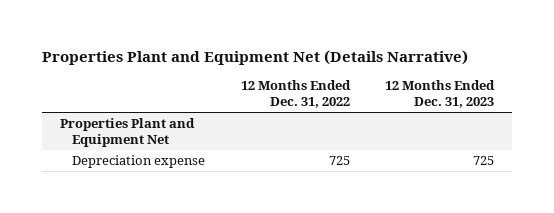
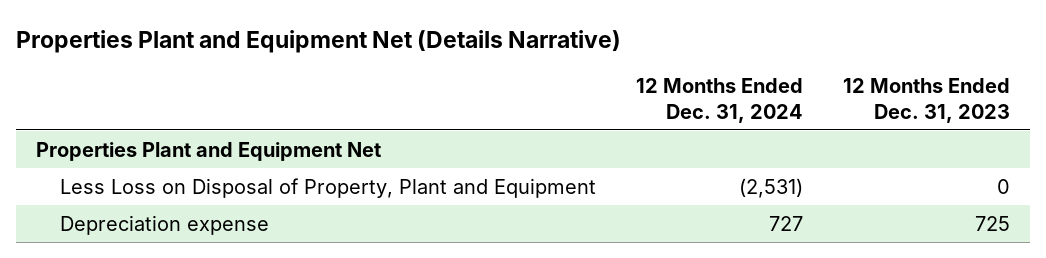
[240,80,351,109] 12 Months Ended Dec. 31, 2022 -> none
none -> [635,78,803,123] 12 Months Ended Dec. 31, 2024
none -> [59,177,596,198] Less Loss on Disposal of Property, Plant and Equipment

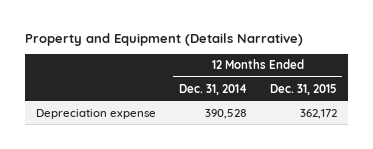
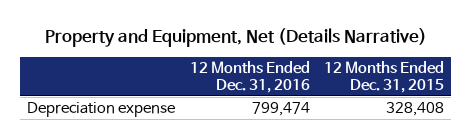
[24,32,303,46] Property and Equipment (Details Narrative) -> [44,28,427,48] Property and Equipment, Net (Details Narrative)
[178,83,247,95] Dec. 31, 2014 -> none
none -> [189,60,310,94] 12 Months Ended Dec. 31, 2016
[299,108,337,119] 362,172 -> [386,102,445,117] 328,408

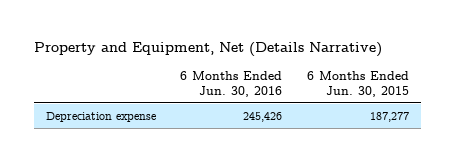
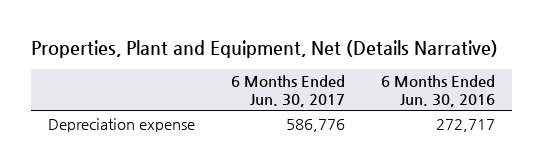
[33,42,382,58] Property and Equipment, Net (Details Narrative) -> [30,40,498,59] Properties, Plant and Equipment, Net (Details Narrative)
[306,70,409,98] 6 Months Ended Jun. 30, 2015 -> none
none -> [231,75,346,108] 6 Months Ended Jun. 30, 2017
[243,111,283,122] 245,426 -> [435,119,495,133] 272,717

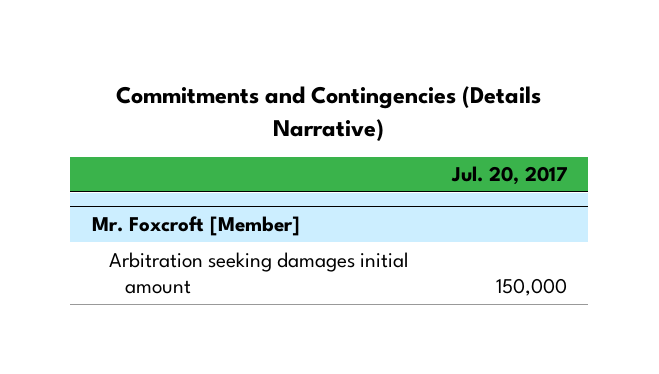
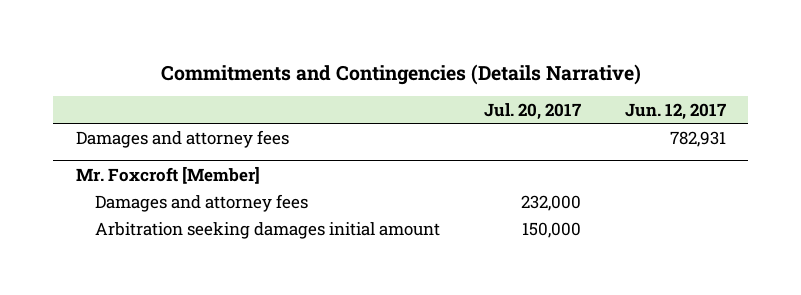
none -> [624,102,726,120] Jun. 12, 2017
none -> [75,129,289,148] Damages and attorney fees
none -> [94,193,308,212] Damages and attorney fees

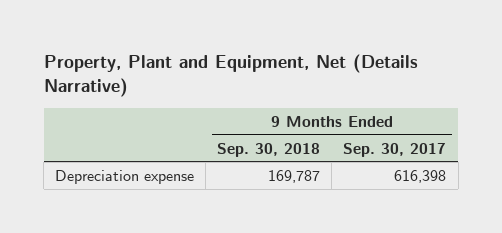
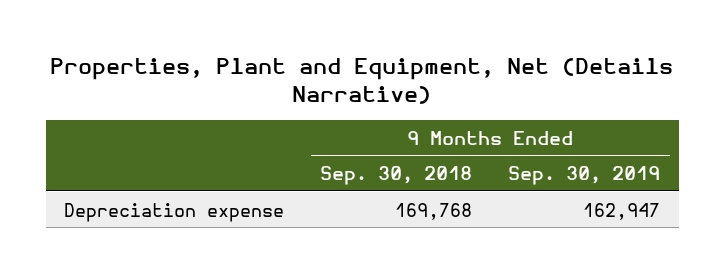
[43,53,418,98] Property, Plant and Equipment, Net (Details Narrative) -> [50,57,674,105] Properties, Plant and Equipment, Net (Details Narrative)
[343,142,447,157] Sep. 30, 2017 -> none
none -> [508,166,661,186] Sep. 30, 2019
[268,169,321,183] 169,787 -> [395,202,473,220] 169,768

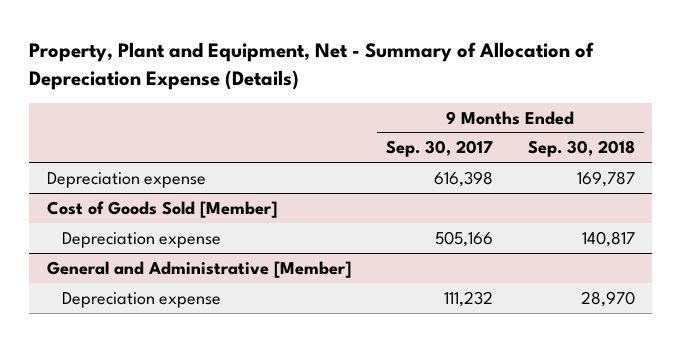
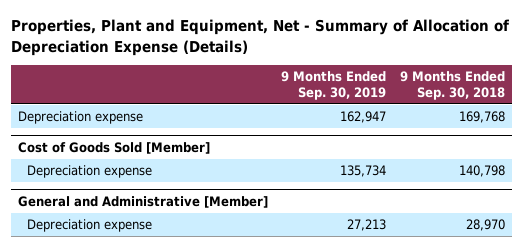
[29,42,595,90] Property, Plant and Equipment, Net - Summary of Allocation of Depreciation Expense (Details) -> [10,19,509,56] Properties, Plant and Equipment, Net - Summary of Allocation of Depreciation Expense (Details)
[385,140,493,158] Sep. 30, 2017 -> none
none -> [281,71,387,100] 9 Months Ended Sep. 30, 2019
[576,170,635,187] 169,787 -> [459,111,506,124] 169,768
[581,230,635,247] 140,817 -> [459,165,506,178] 140,798

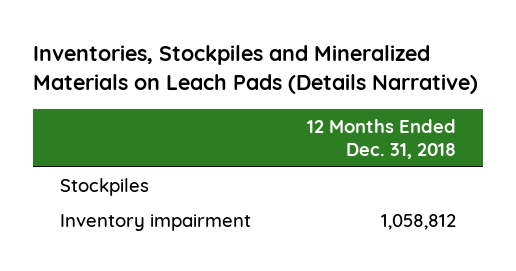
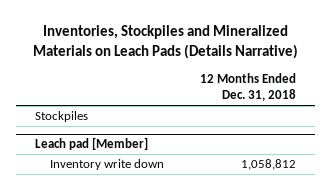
none -> [34,137,148,151] Leach pad [Member]
[60,213,252,231] Inventory impairment -> [49,159,164,171] Inventory write down

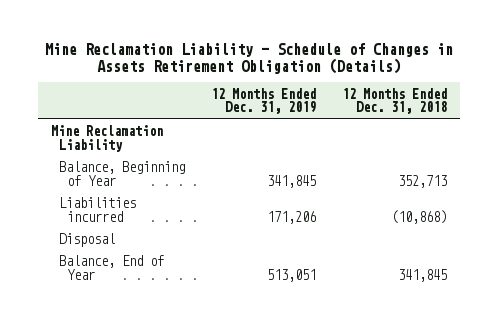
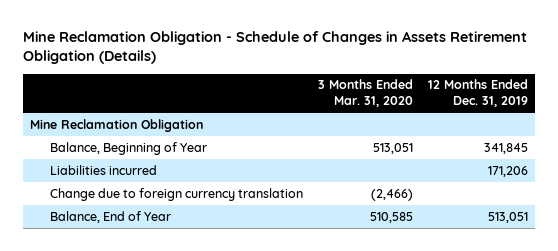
[44,42,453,74] Mine Reclamation Liability - Schedule of Changes in Assets Retirement Obligation (Details) -> [22,31,527,65] Mine Reclamation Obligation - Schedule of Changes in Assets Retirement Obligation (Details)
[342,87,448,115] 12 Months Ended Dec. 31, 2018 -> none
none -> [317,79,413,108] 3 Months Ended Mar. 31, 2020
[50,125,163,152] Mine Reclamation Liability -> [30,118,204,132] Mine Reclamation Obligation
[58,233,115,248] Disposal -> none
none -> [49,187,303,201] Change due to foreign currency translation

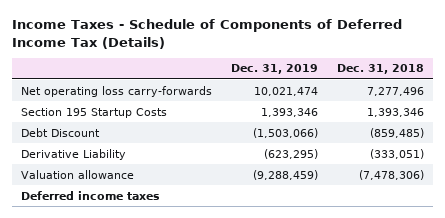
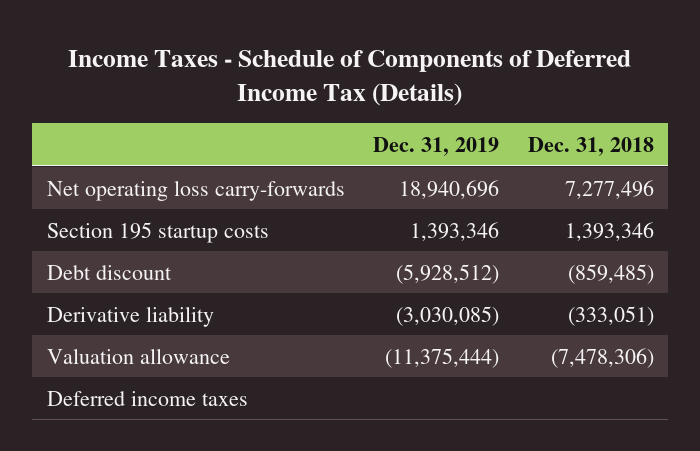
[254,86,319,96] 10,021,474 -> [399,179,500,199] 18,940,696
[21,107,168,118] Section 195 Startup Costs -> [46,221,269,243] Section 195 startup costs
[21,127,101,137] Debt Discount -> [46,264,172,280] Debt discount
[253,127,319,138] (1,503,066) -> [396,263,500,284] (5,928,512)
[21,148,127,160] Derivative Liability -> [46,305,214,327] Derivative liability
[264,148,319,159] (623,295) -> [396,305,500,326] (3,030,085)
[253,169,319,180] (9,288,459) -> [385,347,500,368] (11,375,444)

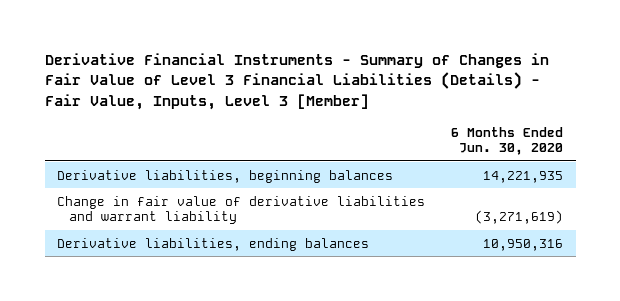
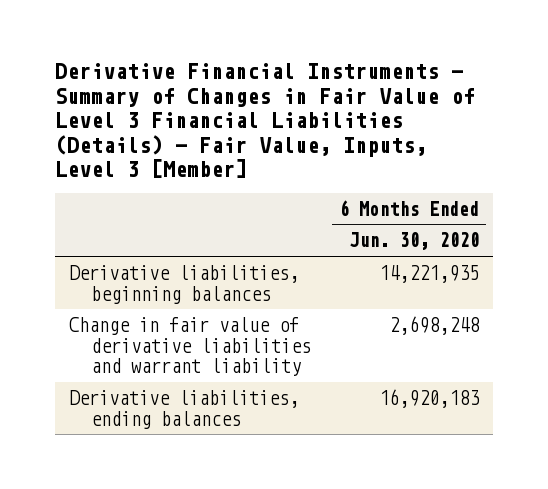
[474,210,563,225] (3,271,619) -> [389,316,481,336] 2,698,248
[482,238,563,251] 10,950,316 -> [379,389,481,409] 16,920,183

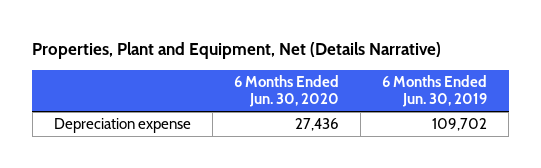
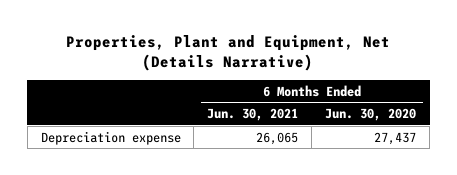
[382,75,488,108] 6 Months Ended Jun. 30, 2019 -> none
none -> [207,108,299,122] Jun. 30, 2021
[294,118,339,132] 27,436 -> [374,131,417,145] 27,437

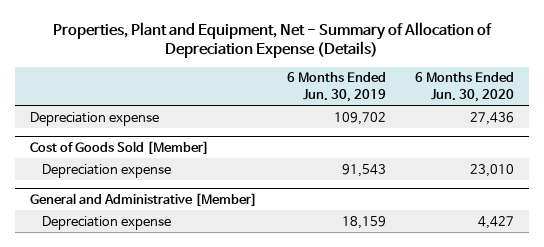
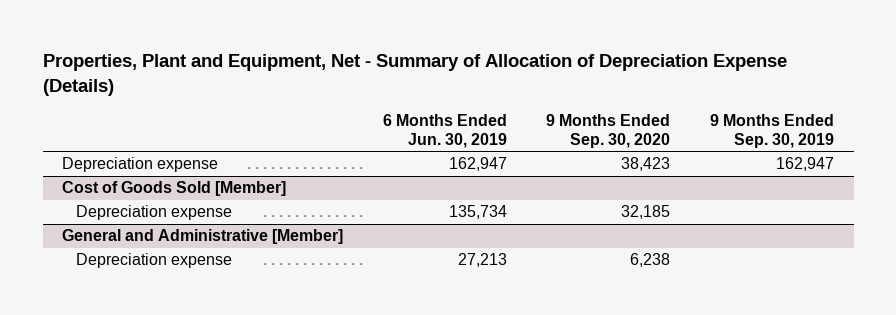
[415,72,515,102] 6 Months Ended Jun. 30, 2020 -> none
none -> [546,113,671,148] 9 Months Ended Sep. 30, 2020
none -> [709,113,834,148] 9 Months Ended Sep. 30, 2019
[333,111,386,125] 109,702 -> [448,157,507,172] 162,947
[341,163,386,177] 91,543 -> [448,205,507,220] 135,734
[341,215,386,229] 18,159 -> [457,253,507,268] 27,213

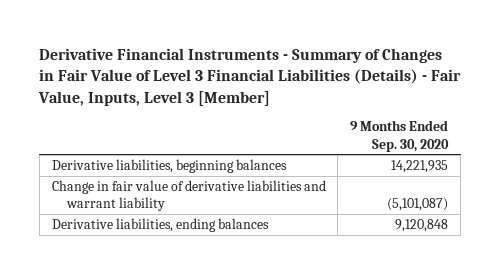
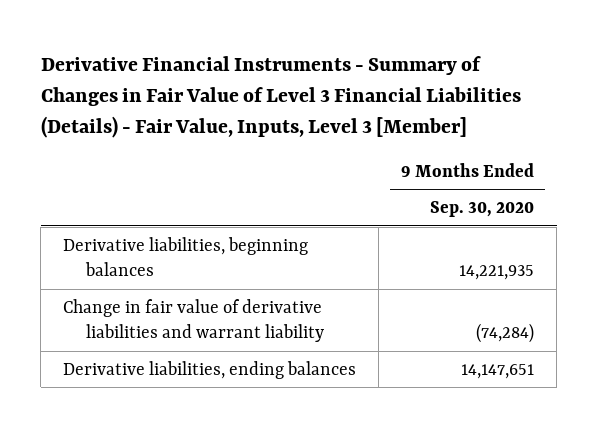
[387,198,449,212] (5,101,087) -> [476,323,535,344] (74,284)
[395,219,449,233] 9,120,848 -> [461,363,535,379] 14,147,651

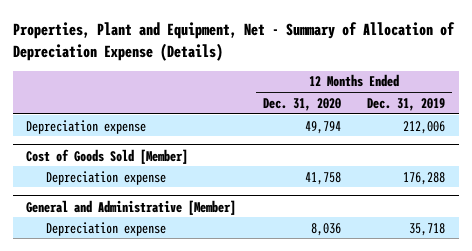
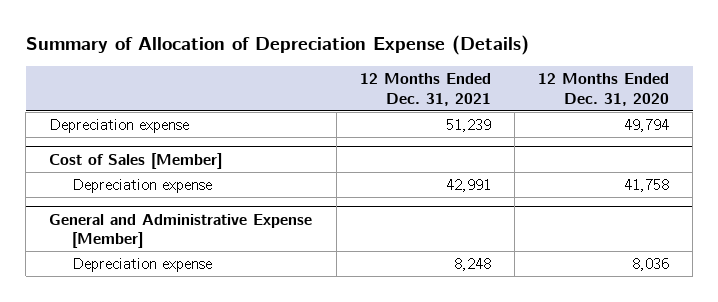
[12,21,455,61] Properties, Plant and Equipment, Net - Summary of Allocation of Depreciation Expense (Details) -> [25,35,529,56] Summary of Allocation of Depreciation Expense (Details)
[367,97,446,111] Dec. 31, 2019 -> none
none -> [359,73,491,106] 12 Months Ended Dec. 31, 2021
[26,148,189,164] Cost of Goods Sold [Member] -> [49,152,223,169] Cost of Sales [Member]
[26,199,237,215] General and Administrative [Member] -> [49,213,313,249] General and Administrative Expense [Member]

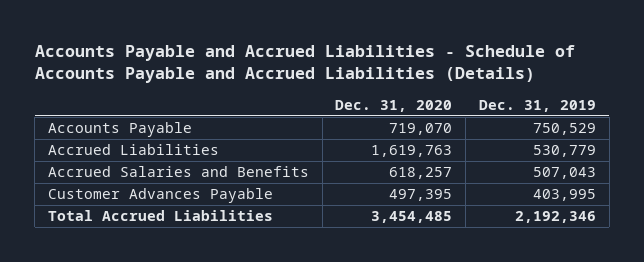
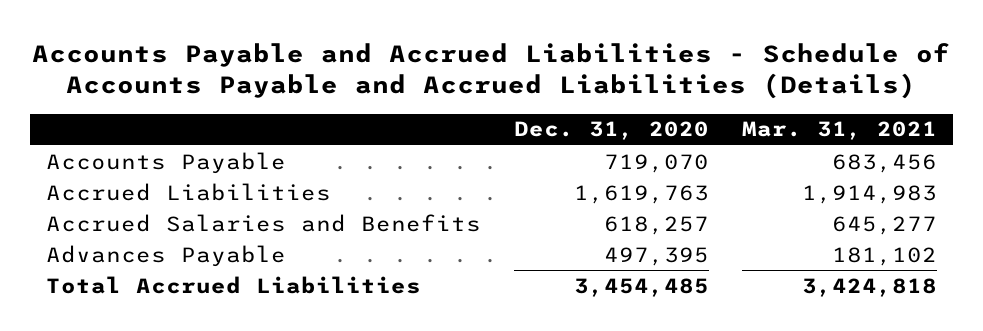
[478,99,596,112] Dec. 31, 2019 -> none
none -> [741,121,937,141] Mar. 31, 2021
[47,188,273,204] Customer Advances Payable -> [46,244,287,267] Advances Payable

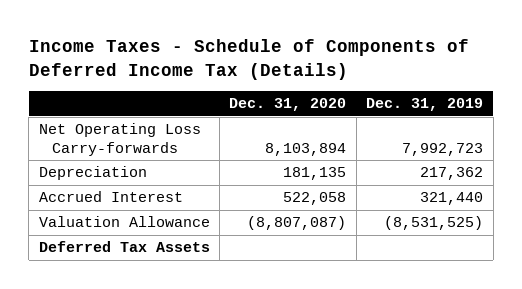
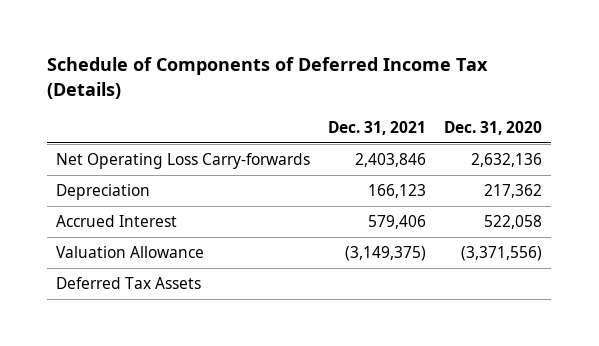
[28,39,469,80] Income Taxes - Schedule of Components of Deferred Income Tax (Details) -> [47,57,489,99] Schedule of Components of Deferred Income Tax (Details)
[366,98,484,112] Dec. 31, 2019 -> none
none -> [328,120,427,135] Dec. 31, 2021
[265,143,347,157] 8,103,894 -> [471,153,543,168] 2,632,136
[283,167,347,181] 181,135 -> [484,184,543,199] 217,362
[247,216,347,231] (8,807,087) -> [461,246,543,262] (3,371,556)

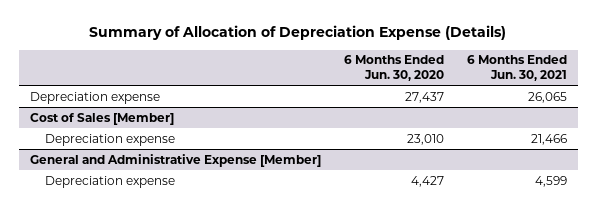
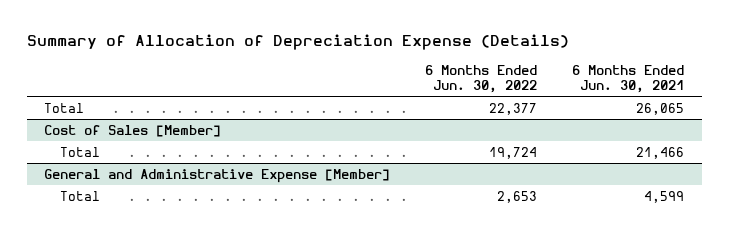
[343,55,444,82] 6 Months Ended Jun. 30, 2020 -> none
none -> [425,64,538,94] 6 Months Ended Jun. 30, 2022
[30,91,161,104] Depreciation expense -> [44,102,85,113] Total
[44,133,175,146] Depreciation expense -> [60,146,101,157] Total
[44,175,175,188] Depreciation expense -> [60,190,101,201] Total

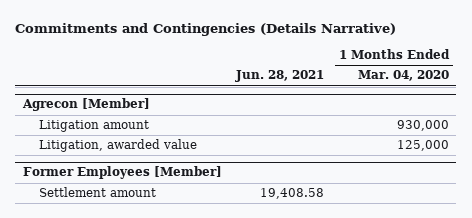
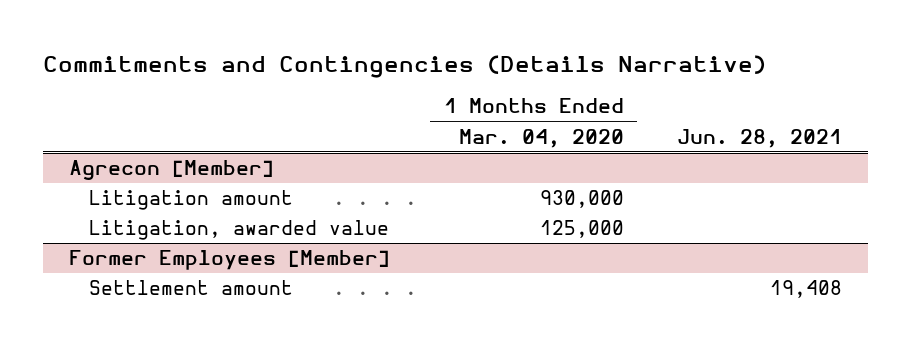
[260,188,325,200] 19,408.58 -> [769,280,842,299] 19,408

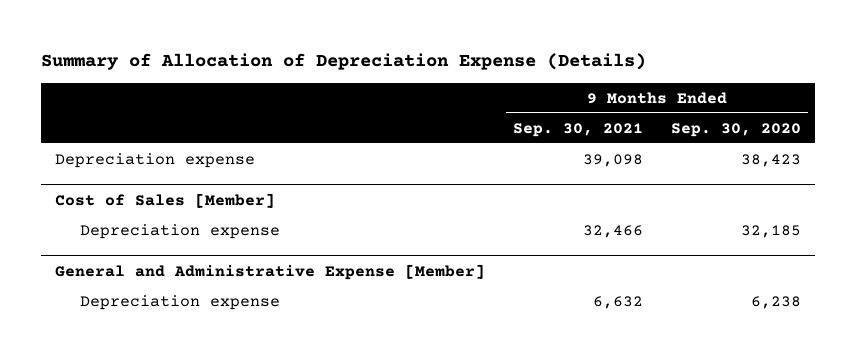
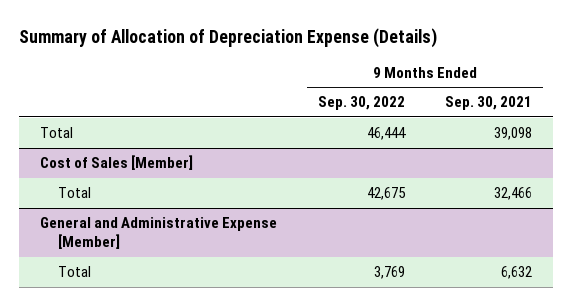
[670,122,801,137] Sep. 30, 2020 -> none
none -> [317,96,405,111] Sep. 30, 2022
[54,152,255,168] Depreciation expense -> [39,127,73,139] Total
[80,223,281,239] Depreciation expense -> [58,187,92,199] Total
[80,294,281,310] Depreciation expense -> [58,266,92,278] Total

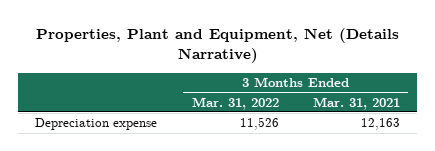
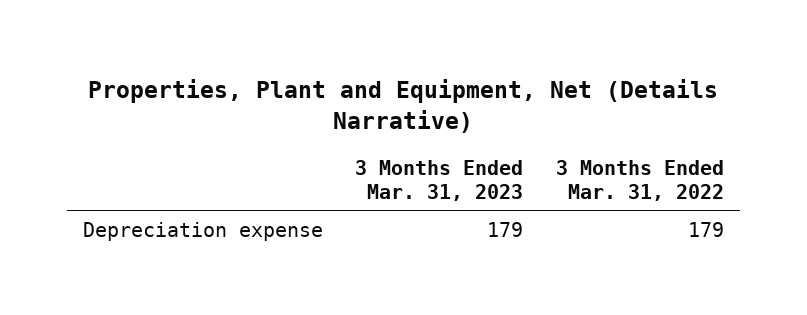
[312,96,400,110] Mar. 31, 2021 -> none
none -> [355,160,524,201] 3 Months Ended Mar. 31, 2023
[239,117,279,131] 11,526 -> [687,221,724,237] 179

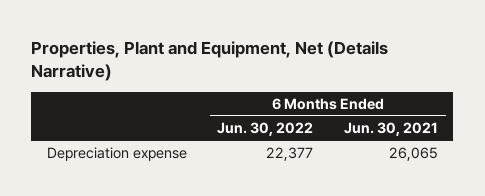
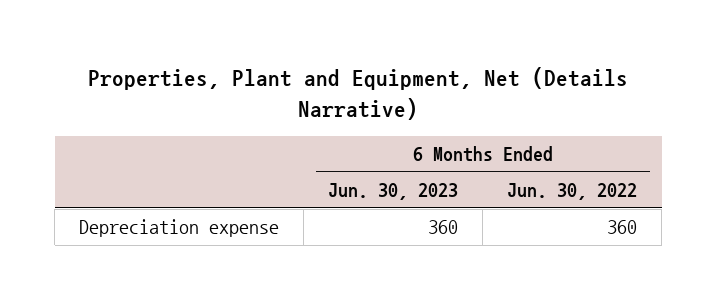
[344,122,439,137] Jun. 30, 2021 -> none
none -> [328,182,459,200] Jun. 30, 2023
[266,147,314,162] 22,377 -> [607,220,638,235] 360

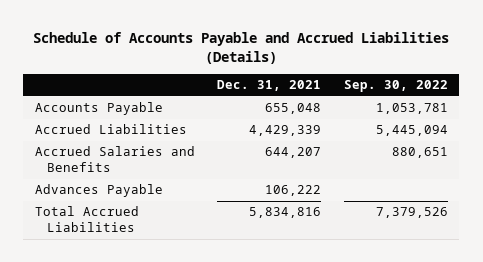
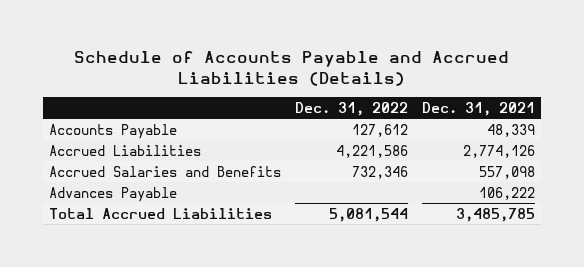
[344,80,449,93] Sep. 30, 2022 -> none
none -> [294,101,408,116] Dec. 31, 2022
[265,103,322,115] 655,048 -> [486,123,535,137] 48,339
[249,125,322,137] 4,429,339 -> [462,144,535,158] 2,774,126
[265,147,322,159] 644,207 -> [478,165,535,179] 557,098
[249,207,322,219] 5,834,816 -> [455,207,535,222] 3,485,785

